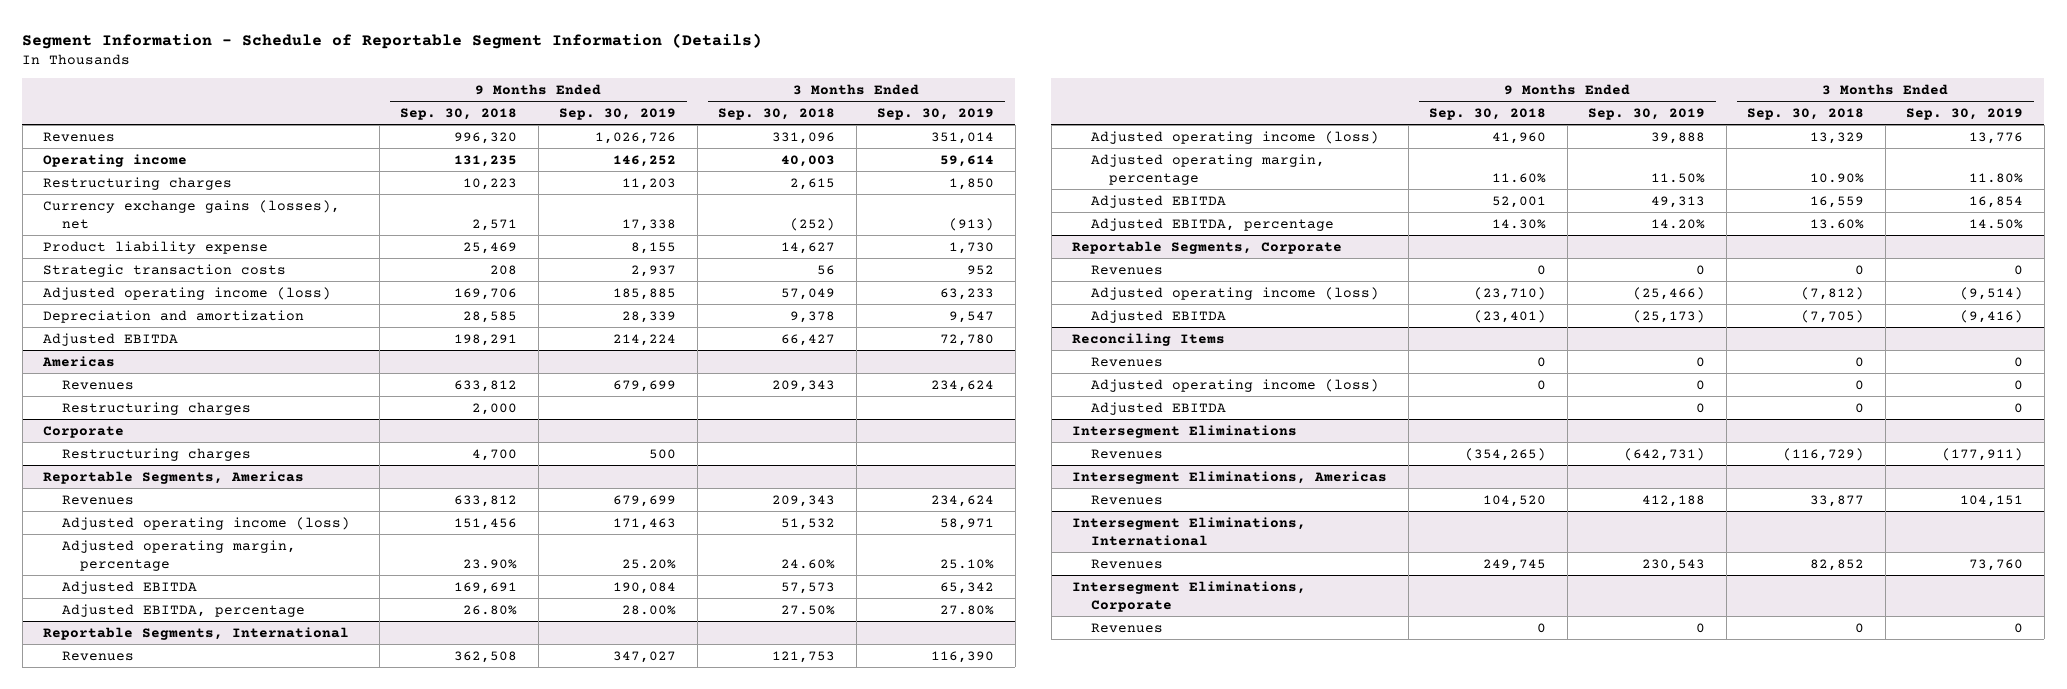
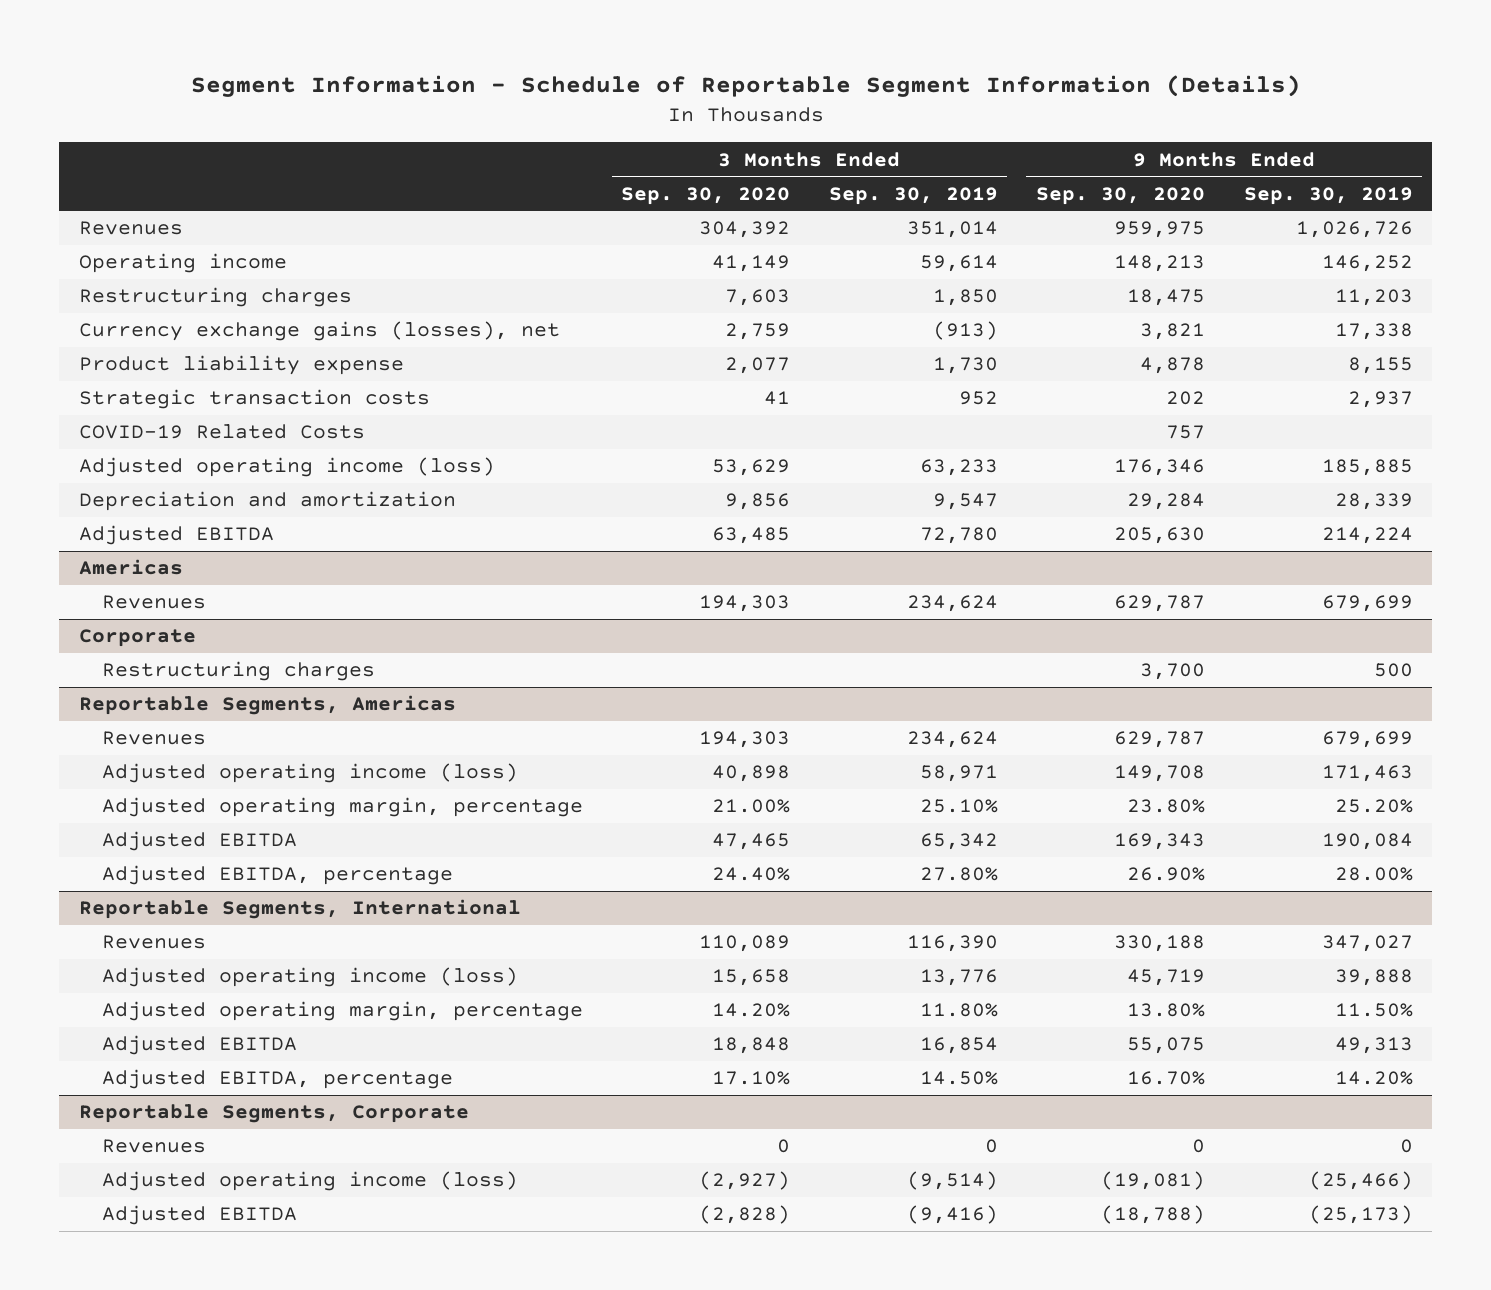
[400,107,518,120] Sep. 30, 2018 -> none
[718,107,836,120] Sep. 30, 2018 -> none
none -> [621,186,791,205] Sep. 30, 2020
none -> [1036,186,1206,205] Sep. 30, 2020
none -> [78,424,365,440] COVID-19 Related Costs
[61,401,251,415] Restructuring charges -> none
[1072,332,1226,346] Reconciling Items -> none
[1090,356,1163,367] Revenues -> none
[1090,378,1379,392] Adjusted operating income (loss) -> none
[1090,401,1226,415] Adjusted EBITDA -> none
[1072,424,1298,438] Intersegment Eliminations -> none
[1090,448,1163,459] Revenues -> none
[1072,470,1388,484] Intersegment Eliminations, Americas -> none
[1090,494,1163,505] Revenues -> none
[1072,516,1307,547] Intersegment Eliminations, International -> none
[1090,558,1163,569] Revenues -> none
[1072,580,1307,613] Intersegment Eliminations, Corporate -> none
[1090,622,1163,633] Revenues -> none

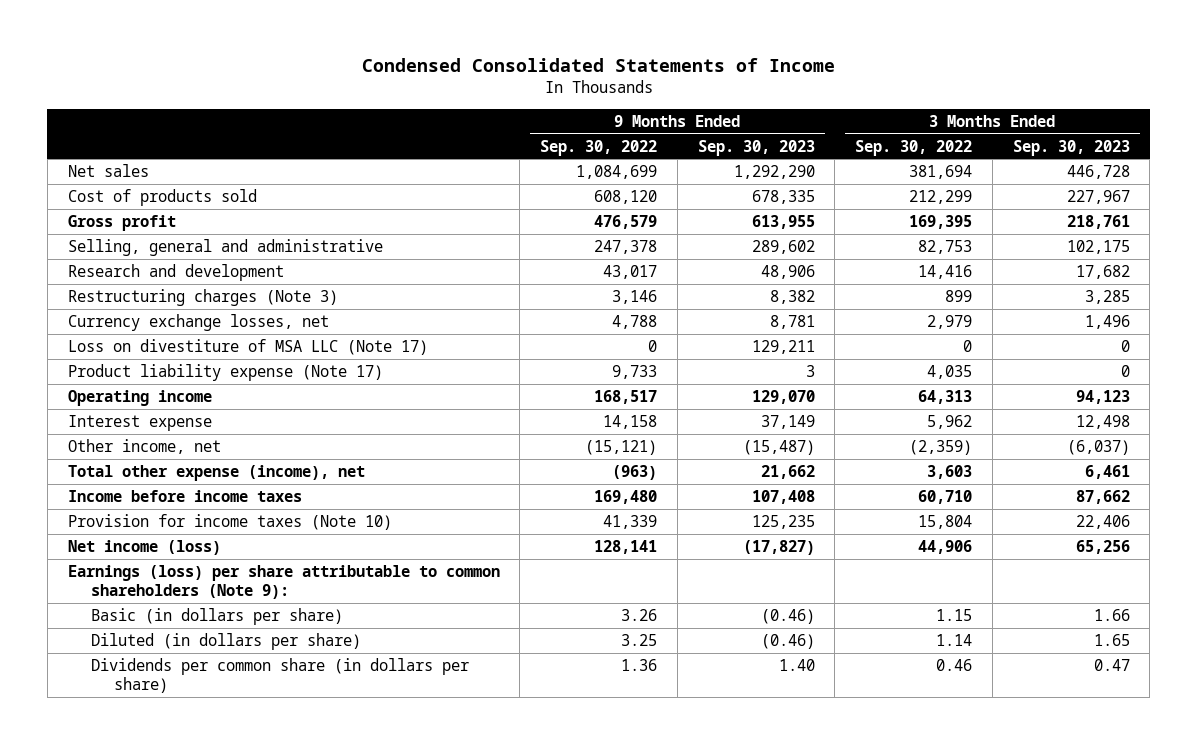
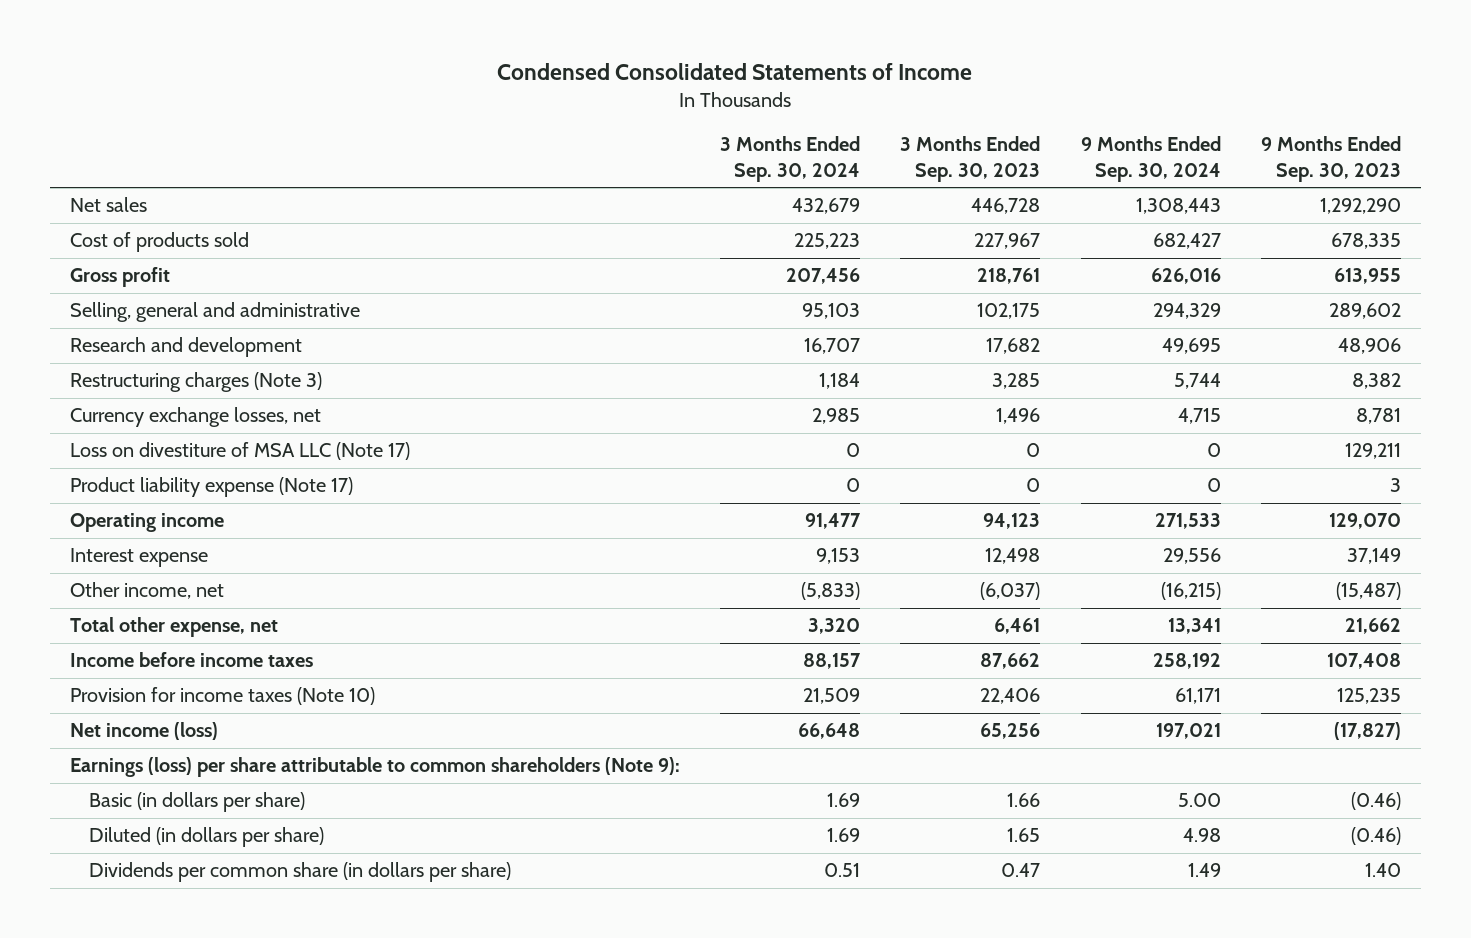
[540,139,658,156] Sep. 30, 2022 -> none
[855,139,973,156] Sep. 30, 2022 -> none
none -> [720,136,861,182] 3 Months Ended Sep. 30, 2024
none -> [1080,136,1221,182] 9 Months Ended Sep. 30, 2024
[67,465,365,482] Total other expense (income), net -> [69,617,278,638] Total other expense, net

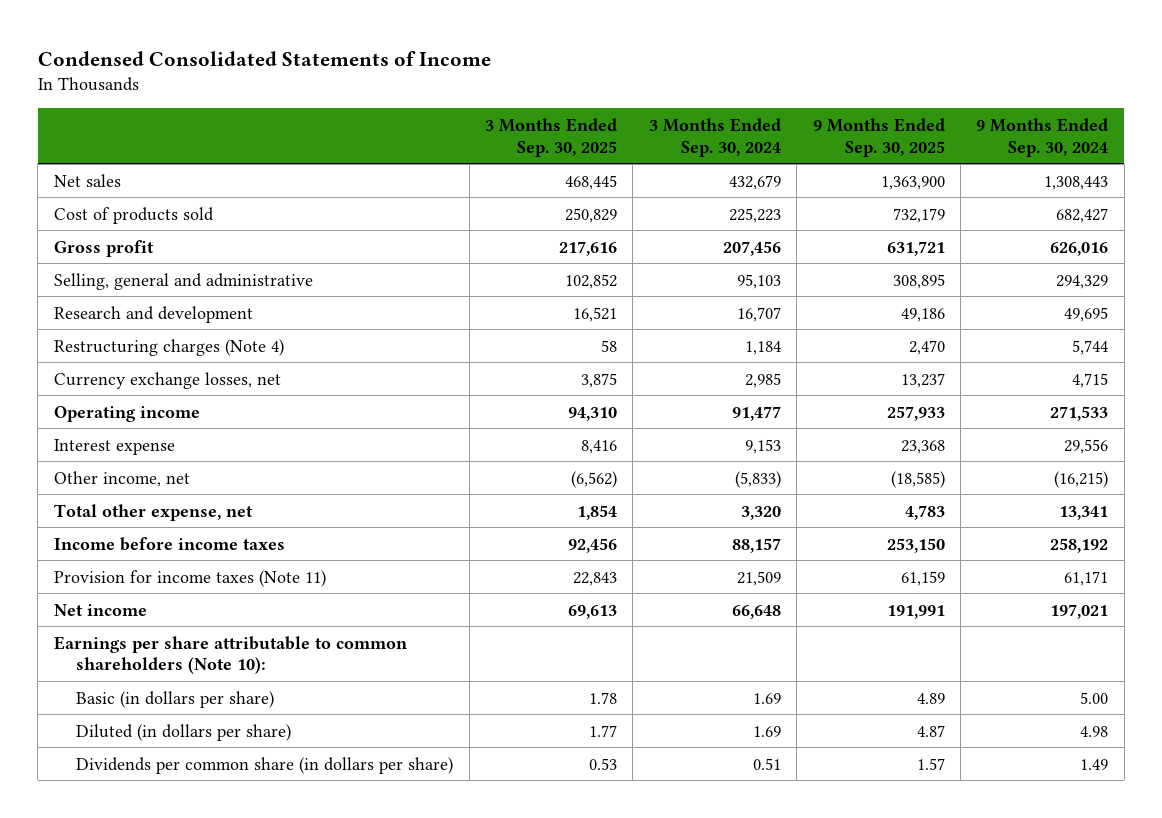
[900,136,1041,182] 3 Months Ended Sep. 30, 2023 -> none
[1260,136,1401,182] 9 Months Ended Sep. 30, 2023 -> none
none -> [485,117,618,157] 3 Months Ended Sep. 30, 2025
none -> [812,117,945,157] 9 Months Ended Sep. 30, 2025
[69,372,322,393] Restructuring charges (Note 3) -> [53,338,284,356] Restructuring charges (Note 4)
[69,442,410,461] Loss on divestiture of MSA LLC (Note 17) -> none
[69,477,353,498] Product liability expense (Note 17) -> none
[69,687,375,706] Provision for income taxes (Note 10) -> [53,569,326,587] Provision for income taxes (Note 11)
[69,722,218,741] Net income (loss) -> [53,603,147,616] Net income
[69,757,680,778] Earnings (loss) per share attributable to common shareholders (Note 9): -> [53,635,407,675] Earnings per share attributable to common shareholders (Note 10):

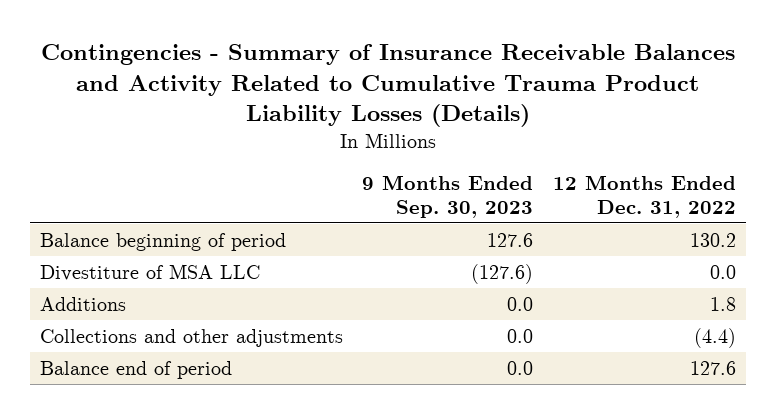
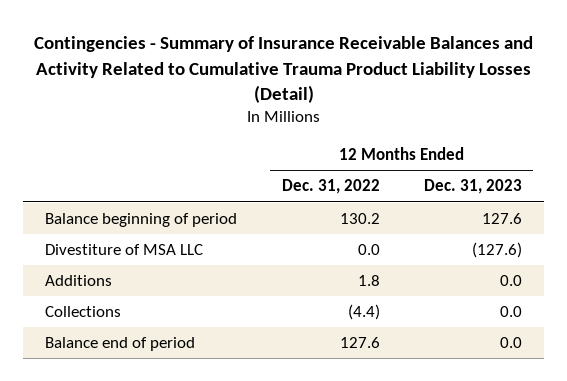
[40,44,735,128] Contingencies - Summary of Insurance Receivable Balances and Activity Related to Cumulative Trauma Product Liability Losses (Details) -> [33,35,533,104] Contingencies - Summary of Insurance Receivable Balances and Activity Related to Cumulative Trauma Product Liability Losses (Detail)
[362,174,534,218] 9 Months Ended Sep. 30, 2023 -> none
none -> [423,179,522,195] Dec. 31, 2023
[39,328,343,347] Collections and other adjustments -> [45,306,122,318] Collections

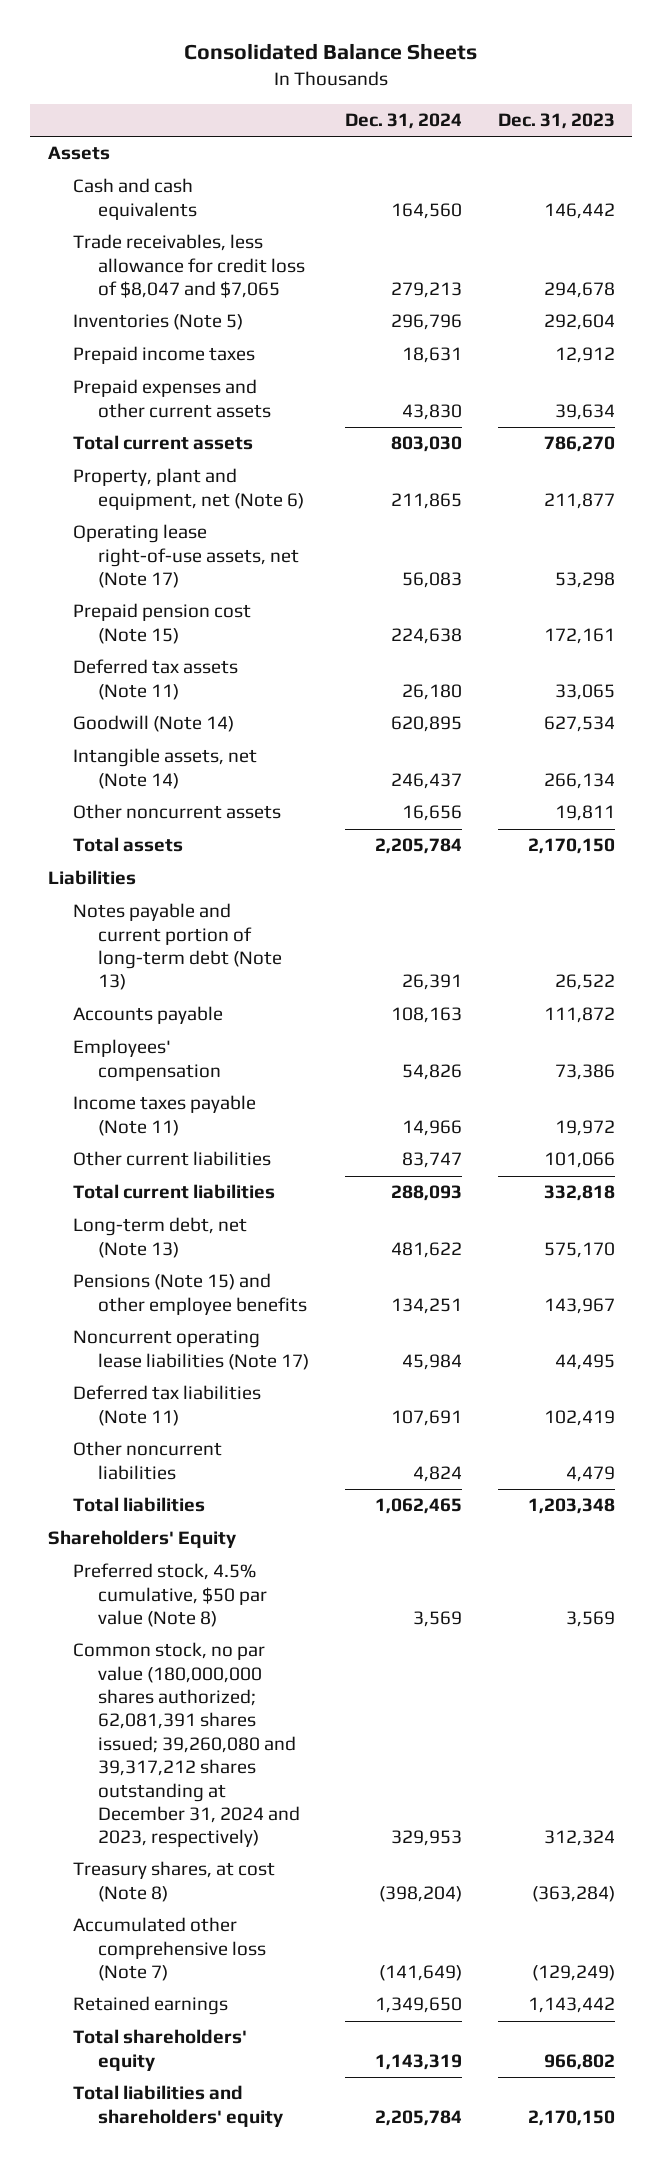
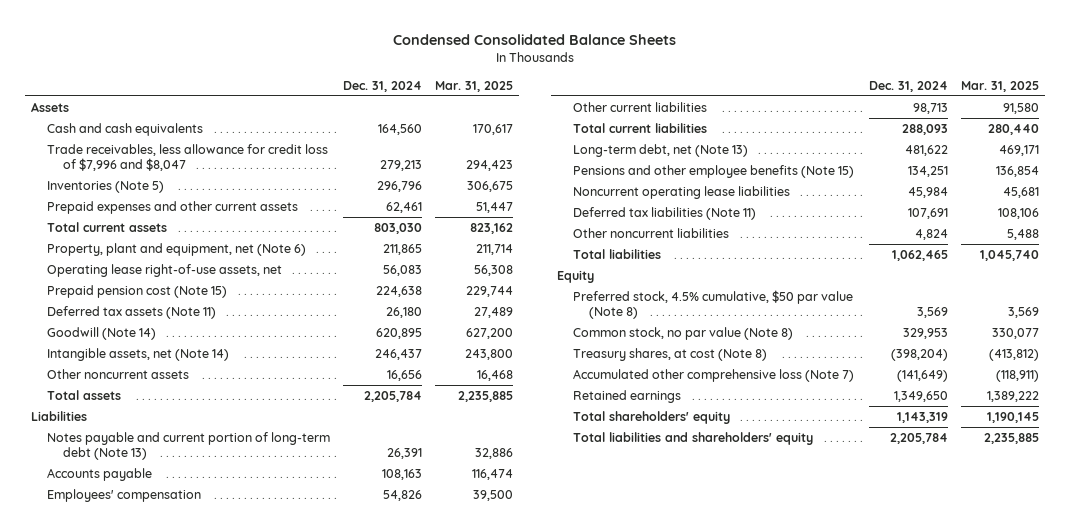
[184,43,478,61] Consolidated Balance Sheets -> [393,33,677,45] Condensed Consolidated Balance Sheets
[497,113,615,130] Dec. 31, 2023 -> none
none -> [434,80,513,92] Mar. 31, 2025
[72,234,306,299] Trade receivables, less allowance for credit loss of $8,047 and $7,065 -> [47,144,329,172] Trade receivables, less allowance for credit loss of $7,996 and $8,047
[72,346,255,365] Prepaid income taxes -> none
[401,403,462,420] 43,830 -> [385,202,422,214] 62,461
[72,524,300,589] Operating lease right-of-use assets, net (Note 17) -> [47,264,283,278] Operating lease right-of-use assets, net
[72,1095,256,1136] Income taxes payable (Note 11) -> none
[401,1152,462,1169] 83,747 -> [912,103,948,115] 98,713
[72,1273,308,1315] Pensions (Note 15) and other employee benefits -> [573,165,855,179] Pensions and other employee benefits (Note 15)
[72,1330,310,1370] Noncurrent operating lease liabilities (Note 17) -> [573,186,791,200] Noncurrent operating lease liabilities
[47,1530,236,1549] Shareholders' Equity -> [557,270,595,284] Equity
[72,1642,301,1848] Common stock, no par value (180,000,000 shares authorized; 62,081,391 shares issued; 39,260,080 and 39,317,212 shares outstanding at December 31, 2024 and 2023, respectively) -> [573,327,794,341] Common stock, no par value (Note 8)

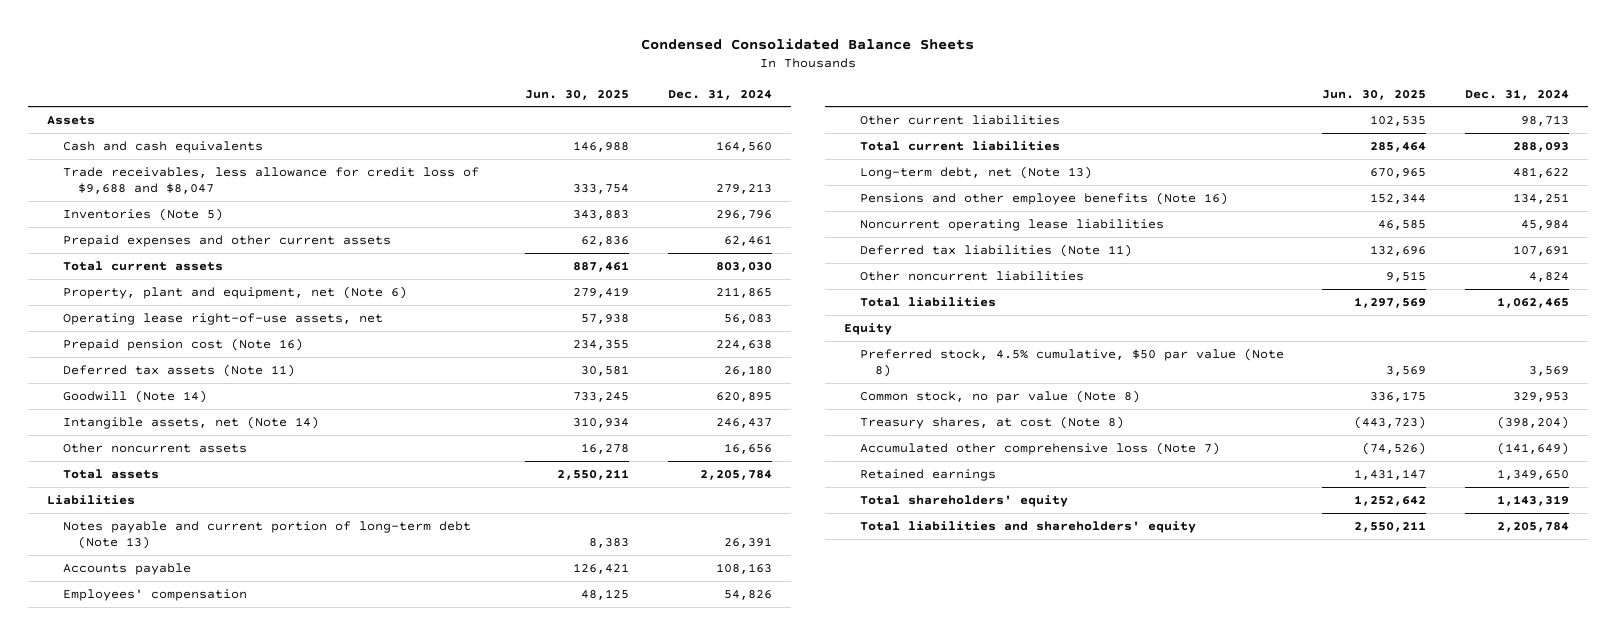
[434,80,513,92] Mar. 31, 2025 -> none
none -> [525,89,630,100] Jun. 30, 2025
[47,144,329,172] Trade receivables, less allowance for credit loss of $7,996 and $8,047 -> [62,166,479,194] Trade receivables, less allowance for credit loss of $9,688 and $8,047
[47,285,228,299] Prepaid pension cost (Note 15) -> [62,337,303,351] Prepaid pension cost (Note 16)
[573,165,855,179] Pensions and other employee benefits (Note 15) -> [859,191,1228,205] Pensions and other employee benefits (Note 16)

